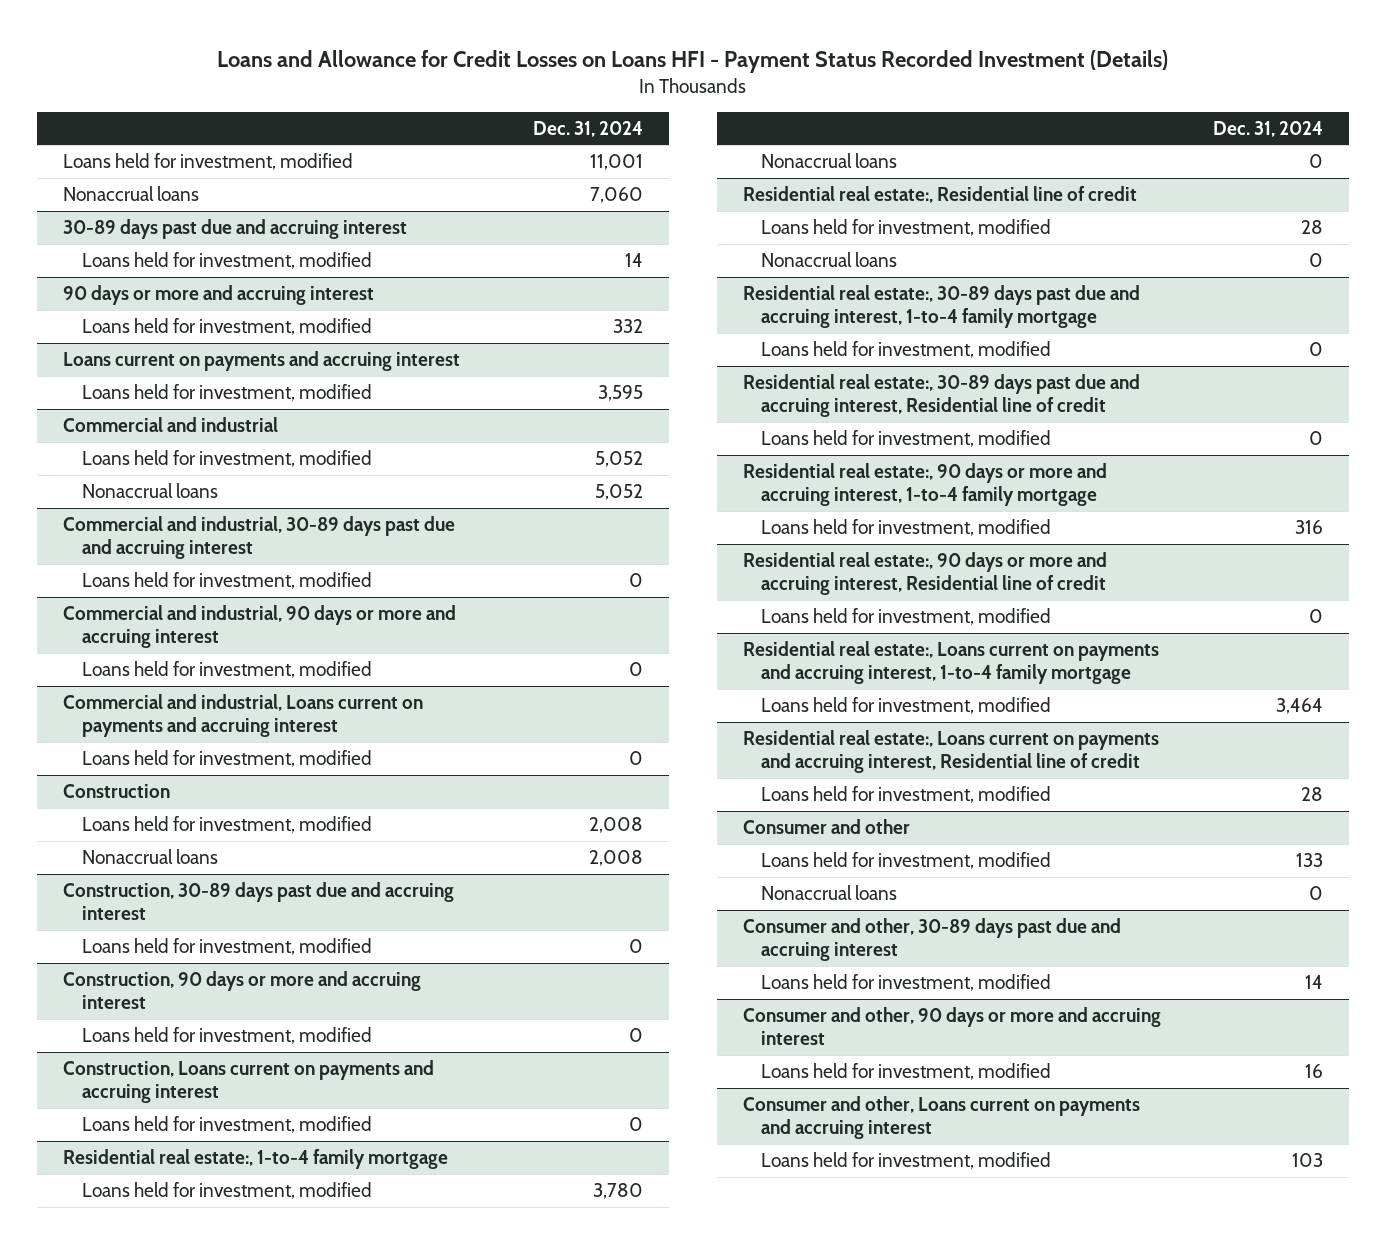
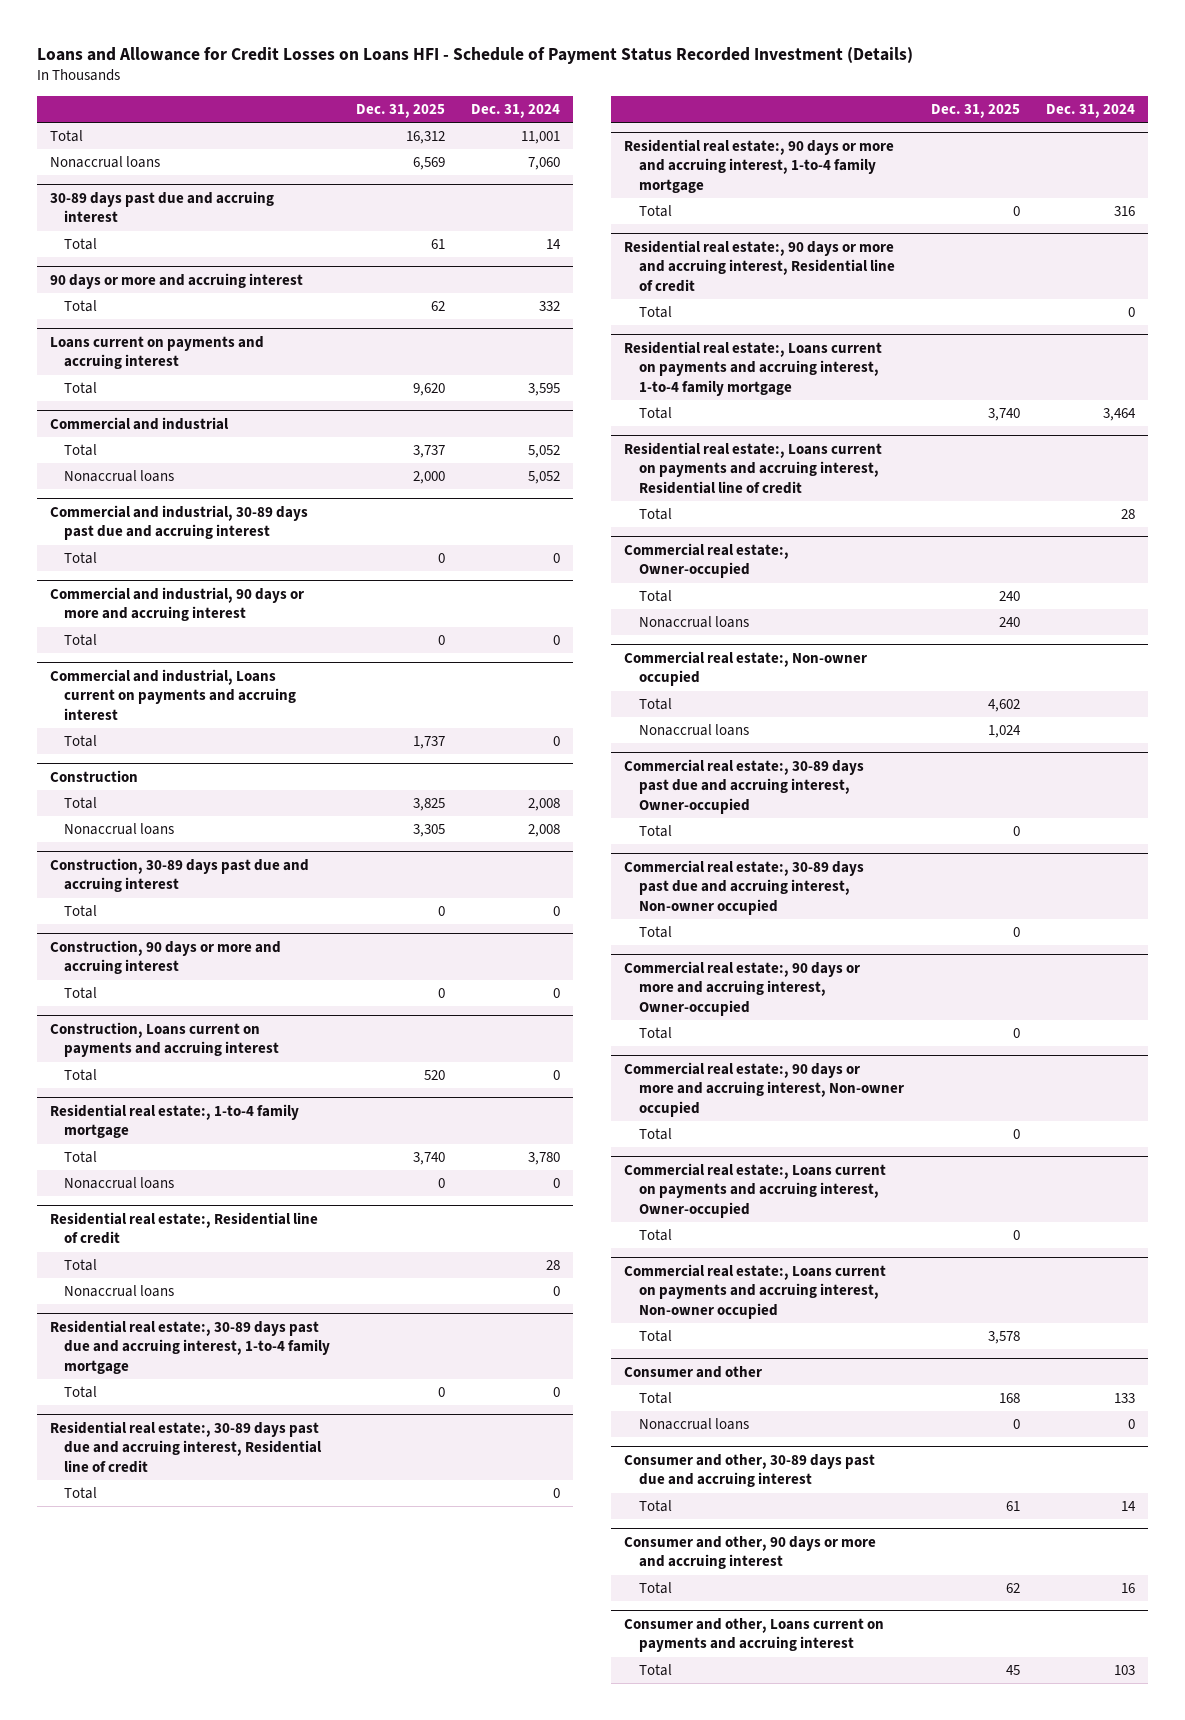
[217,49,1169,73] Loans and Allowance for Credit Losses on Loans HFI - Payment Status Recorded Investment (Details) -> [36,47,913,65] Loans and Allowance for Credit Losses on Loans HFI - Schedule of Payment Status Recorded Investment (Details)
none -> [356,103,446,118] Dec. 31, 2025
[63,153,354,171] Loans held for investment, modified -> [49,130,83,143] Total
[81,252,372,270] Loans held for investment, modified -> [63,238,97,251] Total
[81,318,372,336] Loans held for investment, modified -> [63,300,97,313] Total
[81,384,372,402] Loans held for investment, modified -> [63,382,97,395] Total
[81,450,372,468] Loans held for investment, modified -> [63,444,97,457] Total
[81,572,372,590] Loans held for investment, modified -> [63,552,97,565] Total
[81,661,372,679] Loans held for investment, modified -> [63,634,97,647] Total
[81,750,372,768] Loans held for investment, modified -> [63,735,97,748] Total
[81,816,372,834] Loans held for investment, modified -> [63,797,97,810] Total
[81,938,372,956] Loans held for investment, modified -> [63,905,97,918] Total
[81,1027,372,1045] Loans held for investment, modified -> [63,987,97,1000] Total
[81,1116,372,1134] Loans held for investment, modified -> [63,1069,97,1082] Total
[81,1182,372,1200] Loans held for investment, modified -> [63,1151,97,1164] Total
[761,219,1052,237] Loans held for investment, modified -> [63,1259,97,1272] Total
[761,341,1052,359] Loans held for investment, modified -> [63,1386,97,1399] Total
[761,430,1052,448] Loans held for investment, modified -> [63,1487,97,1500] Total
[761,519,1052,537] Loans held for investment, modified -> [638,205,672,218] Total
[761,608,1052,626] Loans held for investment, modified -> [638,306,672,319] Total
[761,697,1052,715] Loans held for investment, modified -> [638,407,672,420] Total
[761,786,1052,804] Loans held for investment, modified -> [638,508,672,521] Total
none -> [624,542,790,579] Commercial real estate:, Owner-occupied
none -> [638,590,672,603] Total
none -> [638,616,749,629] Nonaccrual loans
none -> [624,650,868,687] Commercial real estate:, Non-owner occupied
none -> [638,698,672,711] Total
none -> [638,724,749,737] Nonaccrual loans
none -> [624,758,865,814] Commercial real estate:, 30-89 days past due and accruing interest, Owner-occupied
none -> [638,825,672,838] Total
none -> [624,859,865,915] Commercial real estate:, 30-89 days past due and accruing interest, Non-owner occupied
none -> [638,926,672,939] Total
none -> [624,960,861,1016] Commercial real estate:, 90 days or more and accruing interest, Owner-occupied
none -> [638,1027,672,1040] Total
none -> [624,1061,904,1117] Commercial real estate:, 90 days or more and accruing interest, Non-owner occupied
none -> [638,1128,672,1141] Total
none -> [624,1162,887,1218] Commercial real estate:, Loans current on payments and accruing interest, Owner-occupied
none -> [638,1229,672,1242] Total
none -> [624,1263,887,1319] Commercial real estate:, Loans current on payments and accruing interest, Non-owner occupied
none -> [638,1330,672,1343] Total
[761,852,1052,870] Loans held for investment, modified -> [638,1392,672,1405] Total
[761,974,1052,992] Loans held for investment, modified -> [638,1500,672,1513] Total
[761,1063,1052,1081] Loans held for investment, modified -> [638,1582,672,1595] Total
[761,1152,1052,1170] Loans held for investment, modified -> [638,1664,672,1677] Total

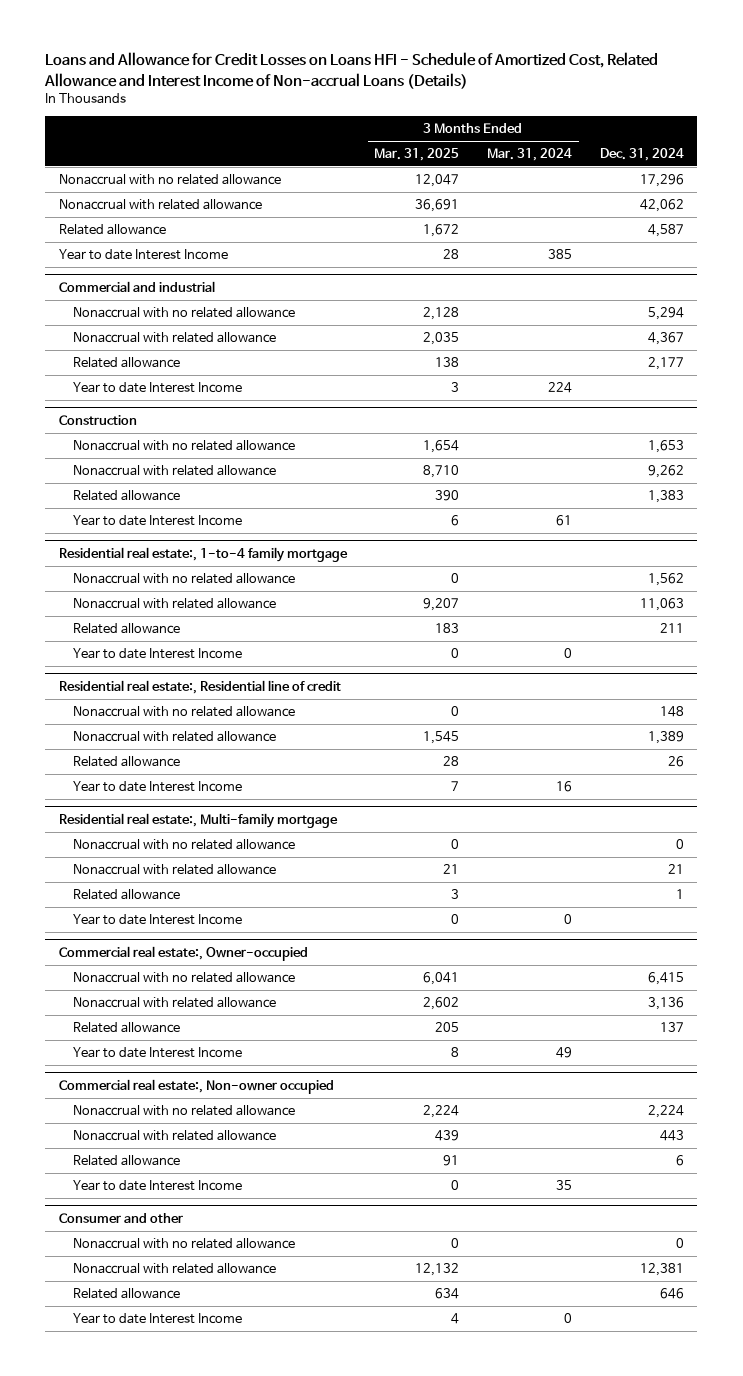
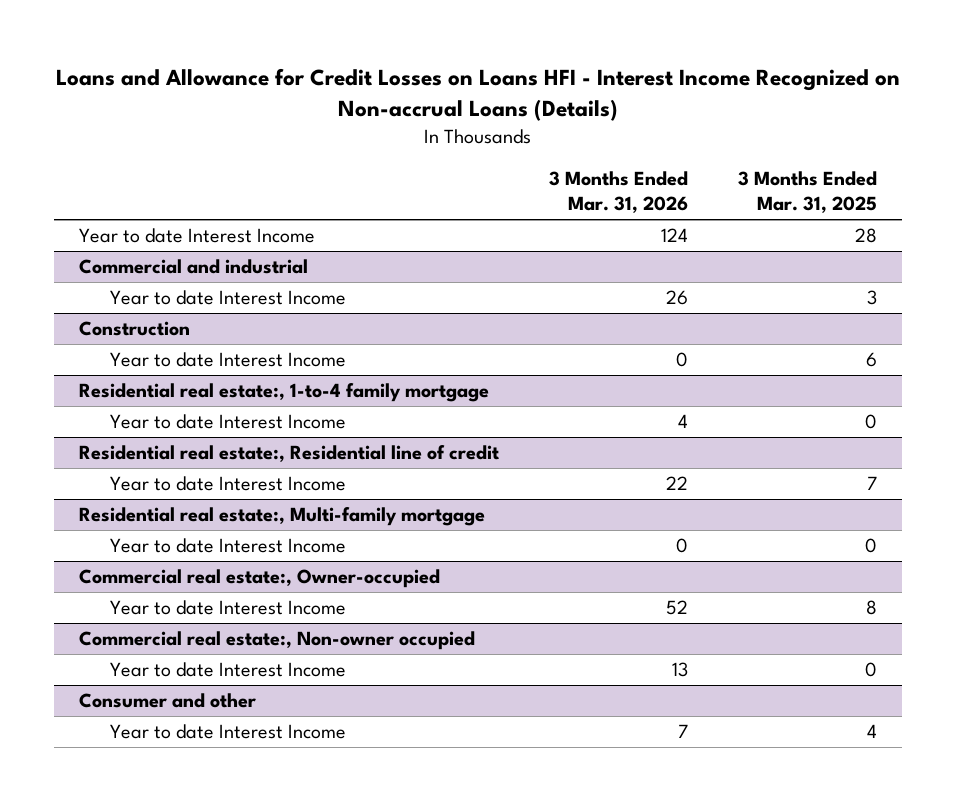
[44,52,659,89] Loans and Allowance for Credit Losses on Loans HFI - Schedule of Amortized Cost, Related Allowance and Interest Income of Non-accrual Loans (Details) -> [55,67,900,121] Loans and Allowance for Credit Losses on Loans HFI - Interest Income Recognized on Non-accrual Loans (Details)
[487,148,573,162] Mar. 31, 2024 -> none
[599,148,684,162] Dec. 31, 2024 -> none
none -> [548,170,688,214] 3 Months Ended Mar. 31, 2026
[58,174,281,186] Nonaccrual with no related allowance -> none
[58,199,262,211] Nonaccrual with related allowance -> none
[58,224,166,236] Related allowance -> none
[73,307,296,319] Nonaccrual with no related allowance -> none
[73,332,277,344] Nonaccrual with related allowance -> none
[73,357,181,369] Related allowance -> none
[73,440,296,452] Nonaccrual with no related allowance -> none
[73,465,277,477] Nonaccrual with related allowance -> none
[73,490,181,502] Related allowance -> none
[73,573,296,585] Nonaccrual with no related allowance -> none
[73,598,277,610] Nonaccrual with related allowance -> none
[73,623,181,635] Related allowance -> none
[73,706,296,718] Nonaccrual with no related allowance -> none
[73,731,277,743] Nonaccrual with related allowance -> none
[73,756,181,768] Related allowance -> none
[73,839,296,851] Nonaccrual with no related allowance -> none
[73,864,277,876] Nonaccrual with related allowance -> none
[73,889,181,901] Related allowance -> none
[73,972,296,984] Nonaccrual with no related allowance -> none
[73,997,277,1009] Nonaccrual with related allowance -> none
[73,1022,181,1034] Related allowance -> none
[73,1105,296,1117] Nonaccrual with no related allowance -> none
[73,1130,277,1142] Nonaccrual with related allowance -> none
[73,1155,181,1167] Related allowance -> none
[73,1238,296,1250] Nonaccrual with no related allowance -> none
[73,1263,277,1275] Nonaccrual with related allowance -> none
[73,1288,181,1300] Related allowance -> none

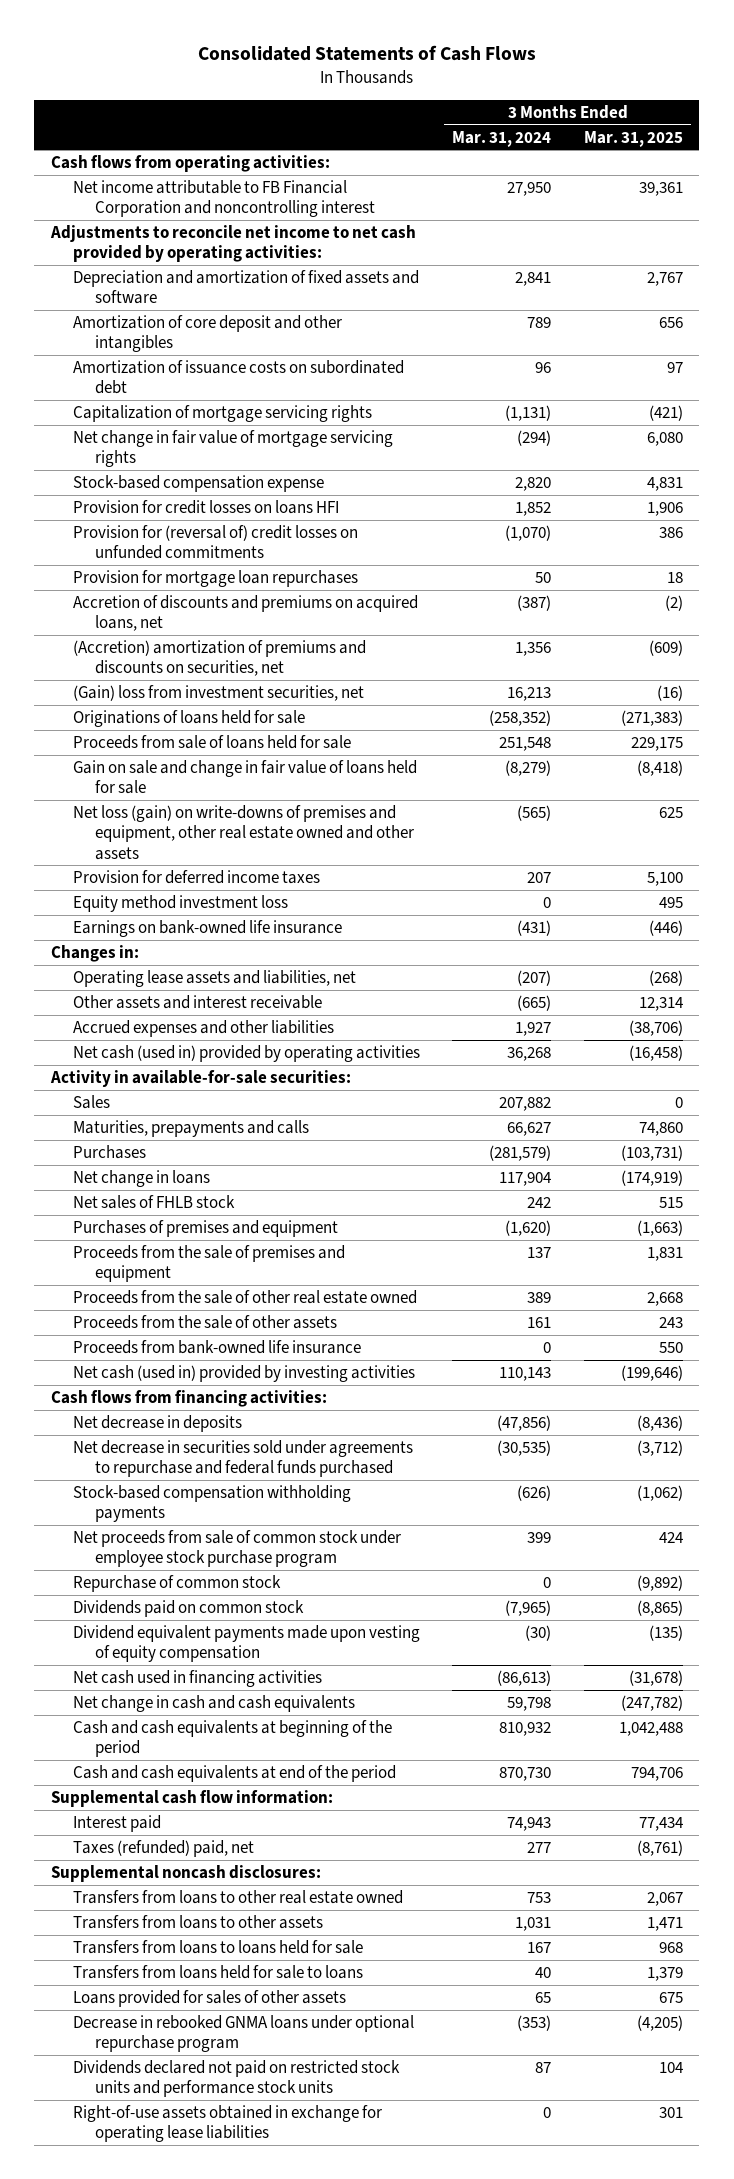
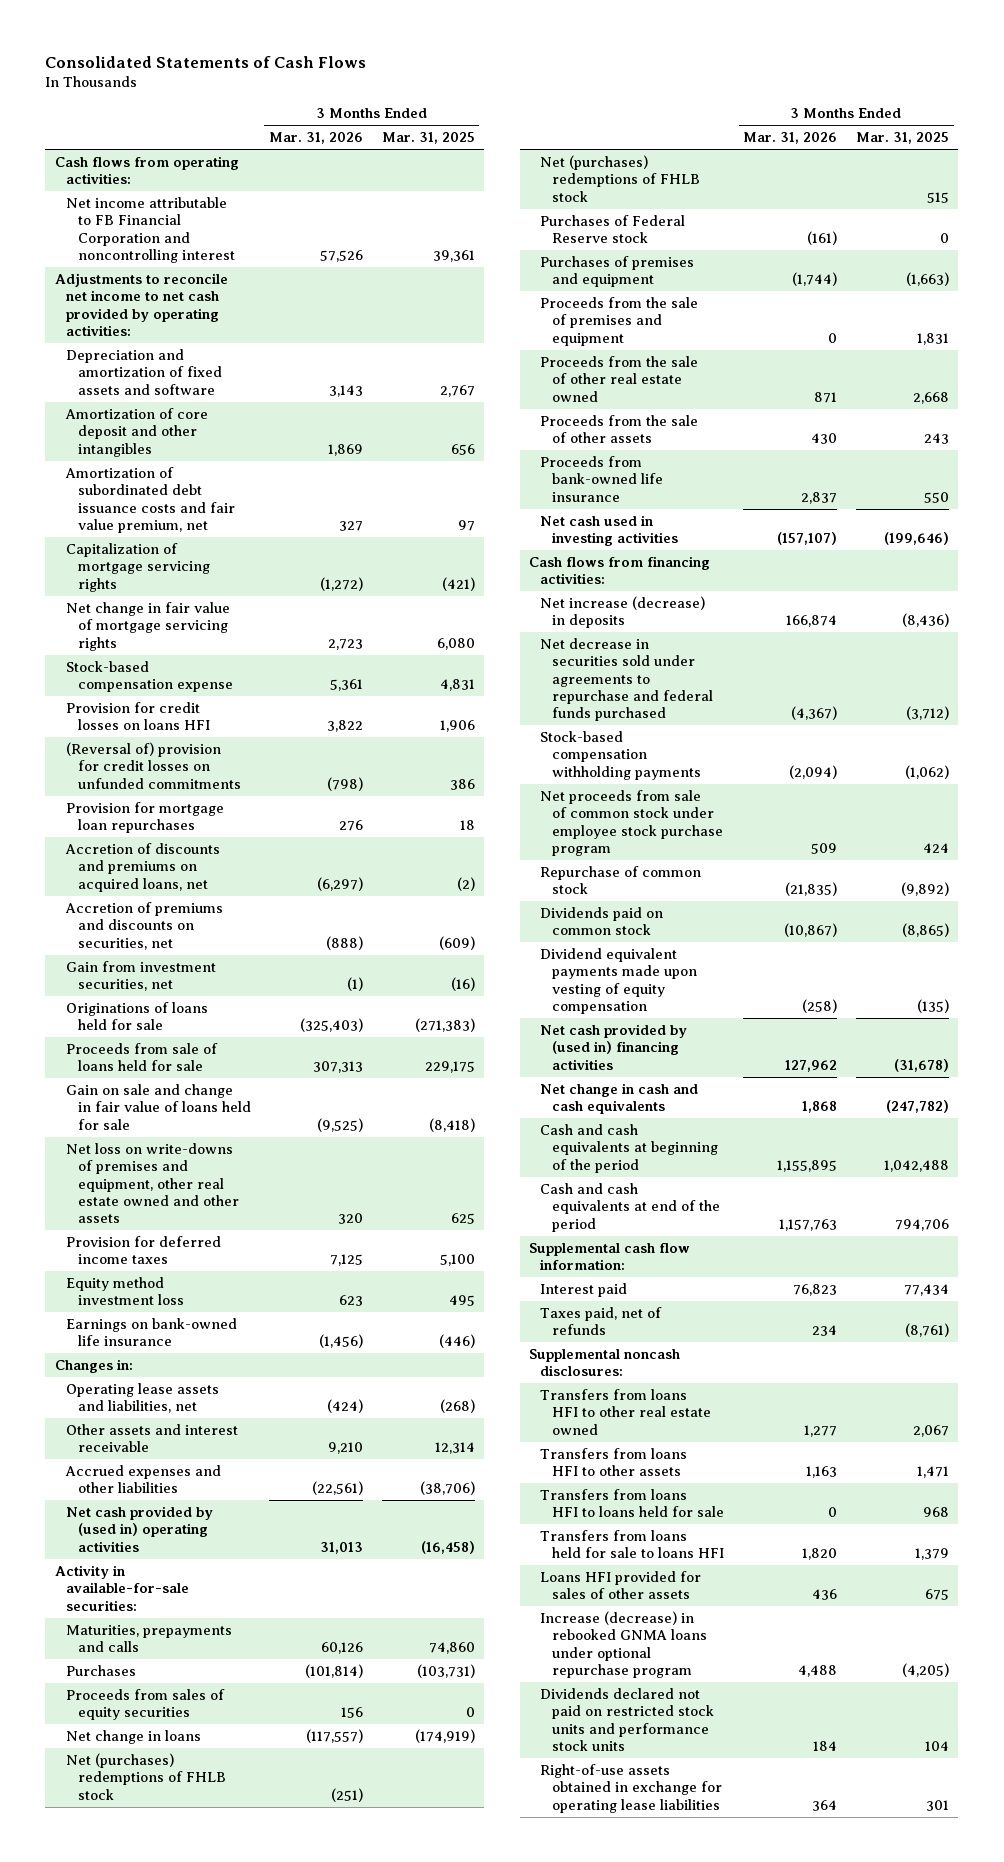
[452,130,552,147] Mar. 31, 2024 -> none
none -> [269,132,364,145] Mar. 31, 2026
[72,359,404,395] Amortization of issuance costs on subordinated debt -> [65,466,235,533] Amortization of subordinated debt issuance costs and fair value premium, net
[72,524,358,560] Provision for (reversal of) credit losses on unfunded commitments -> [66,741,241,789] (Reversal of) provision for credit losses on unfunded commitments
[72,639,366,677] (Accretion) amortization of premiums and discounts on securities, net -> [65,901,224,950] Accretion of premiums and discounts on securities, net
[72,684,364,701] (Gain) loss from investment securities, net -> [66,960,217,992] Gain from investment securities, net
[72,804,414,860] Net loss (gain) on write-downs of premises and equipment, other real estate owned and other assets -> [66,1142,239,1224] Net loss on write-downs of premises and equipment, other real estate owned and other assets
[72,1044,420,1062] Net cash (used in) provided by operating activities -> [66,1505,214,1552] Net cash provided by (used in) operating activities
[72,1094,110,1109] Sales -> none
none -> [66,1688,226,1721] Proceeds from sales of equity securities
none -> [66,1752,226,1800] Net (purchases) redemptions of FHLB stock
[72,1194,235,1209] Net sales of FHLB stock -> [540,154,700,202] Net (purchases) redemptions of FHLB stock
none -> [540,214,686,244] Purchases of Federal Reserve stock
[72,1364,415,1382] Net cash (used in) provided by investing activities -> [540,514,678,547] Net cash used in investing activities
[72,1414,242,1432] Net decrease in deposits -> [540,595,706,629] Net increase (decrease) in deposits
[72,1669,322,1687] Net cash used in financing activities -> [540,1023,688,1070] Net cash provided by (used in) financing activities
[72,1839,254,1857] Taxes (refunded) paid, net -> [540,1306,663,1336] Taxes paid, net of refunds
[72,1889,403,1904] Transfers from loans to other real estate owned -> [540,1388,711,1435] Transfers from loans HFI to other real estate owned
[72,1914,323,1929] Transfers from loans to other assets -> [540,1447,688,1477] Transfers from loans HFI to other assets
[72,1939,363,1954] Transfers from loans to loans held for sale -> [540,1488,724,1518] Transfers from loans HFI to loans held for sale
[72,1964,363,1979] Transfers from loans held for sale to loans -> [540,1529,724,1559] Transfers from loans held for sale to loans HFI
[72,1989,346,2007] Loans provided for sales of other assets -> [540,1570,702,1600] Loans HFI provided for sales of other assets
[72,2014,414,2053] Decrease in rebooked GNMA loans under optional repurchase program -> [540,1610,707,1678] Increase (decrease) in rebooked GNMA loans under optional repurchase program

